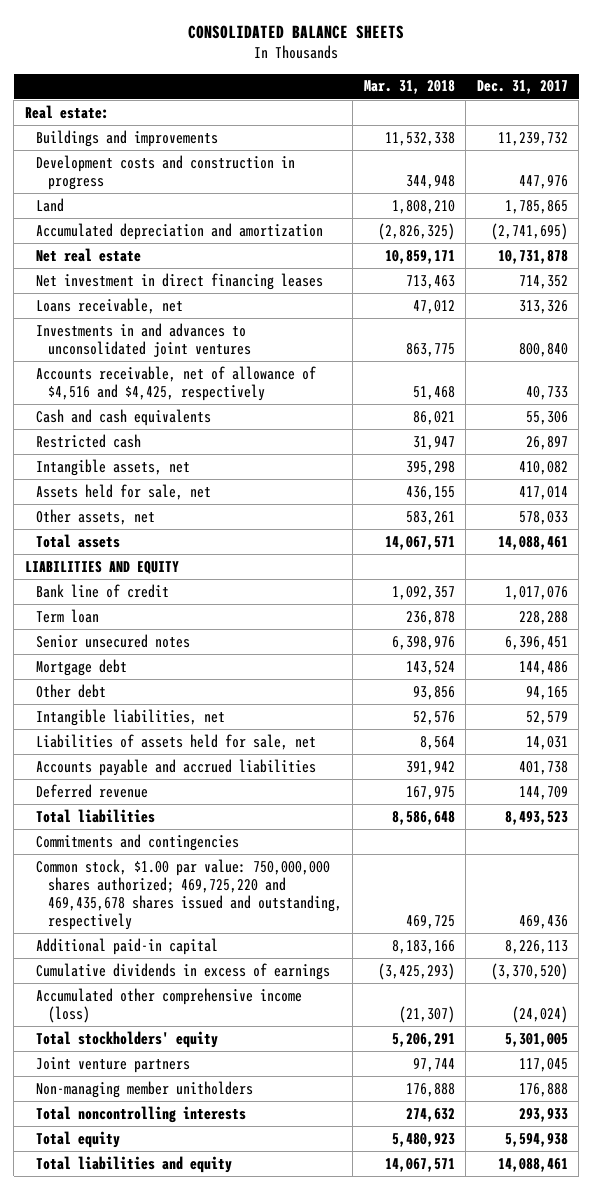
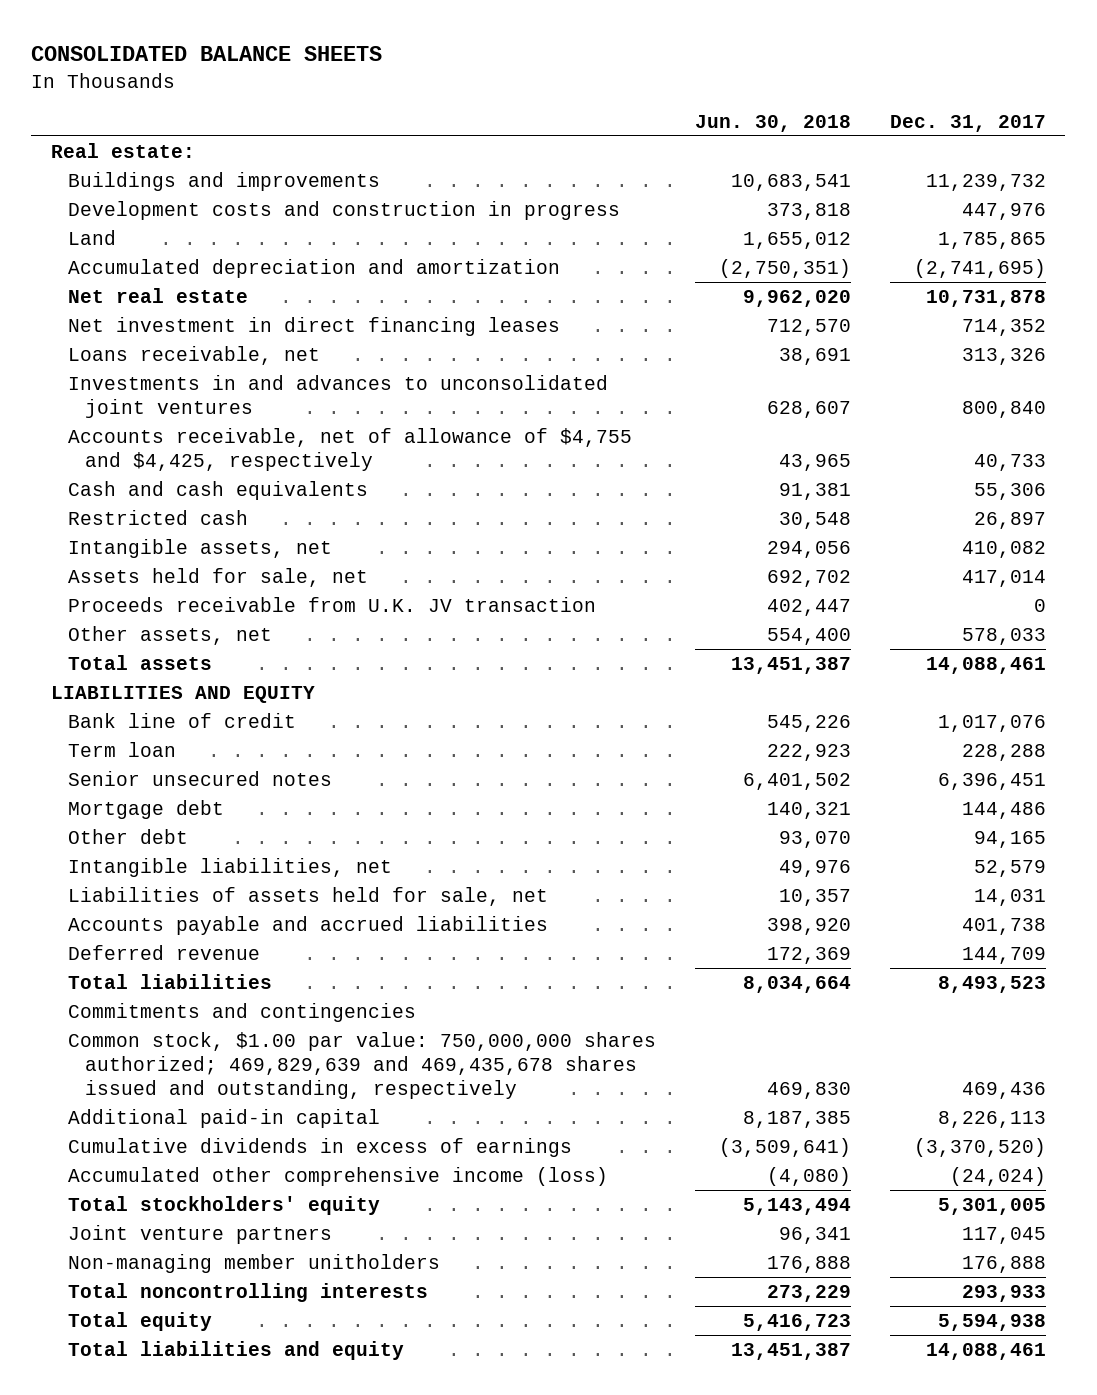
[363,80,455,95] Mar. 31, 2018 -> none
none -> [694,114,851,132] Jun. 30, 2018
[36,365,317,401] Accounts receivable, net of allowance of $4,516 and $4,425, respectively -> [68,427,633,471] Accounts receivable, net of allowance of $4,755 and $4,425, respectively
none -> [68,596,597,612] Proceeds receivable from U.K. JV transaction
[36,858,342,931] Common stock, $1.00 par value: 750,000,000 shares authorized; 469,725,220 and 469,435,678 shares issued and outstanding, respectively -> [68,1031,657,1100] Common stock, $1.00 par value: 750,000,000 shares authorized; 469,829,639 and 469,435,678 shares issued and outstanding, respectively

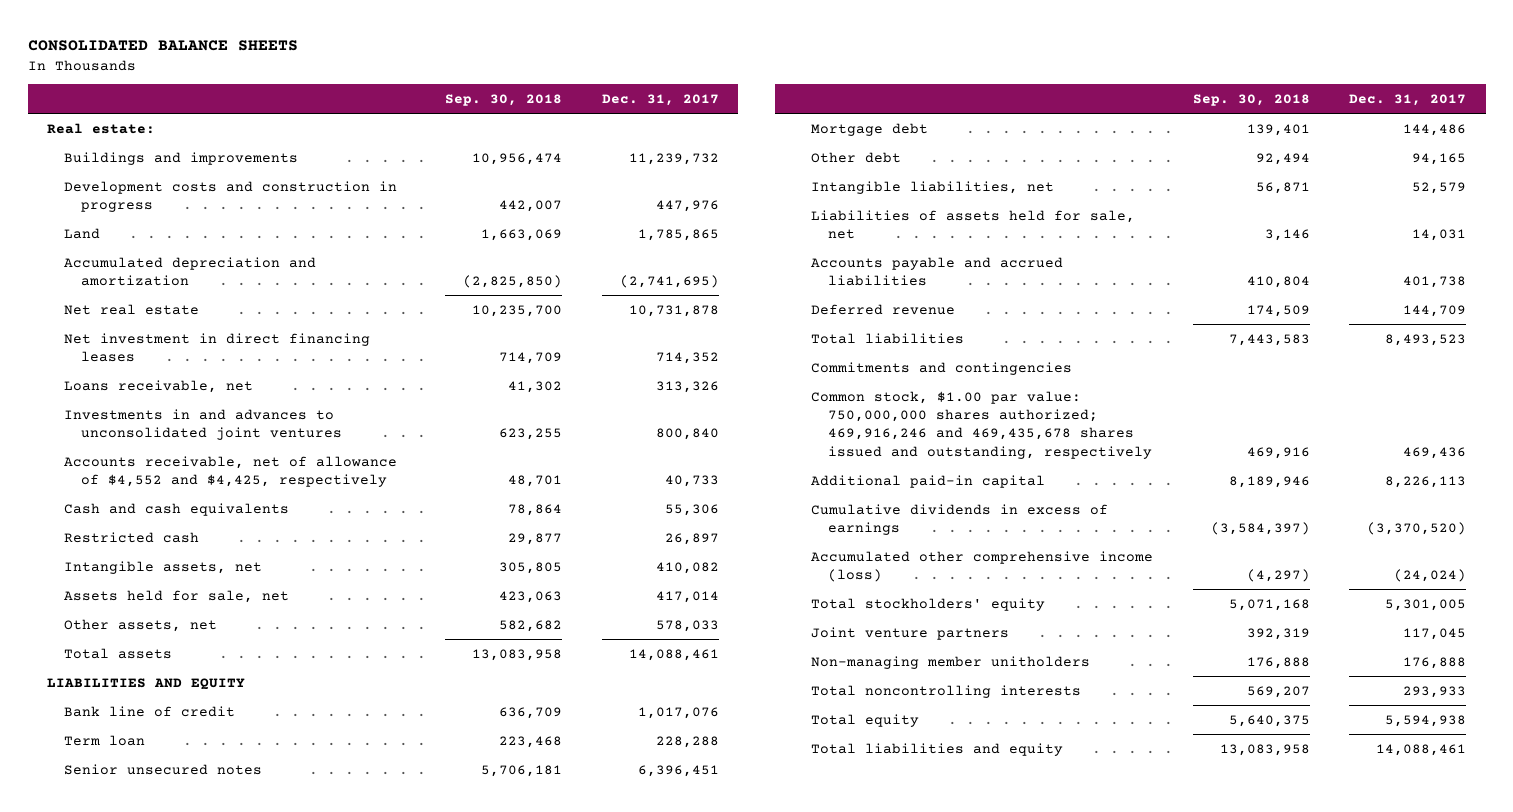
[694,114,851,132] Jun. 30, 2018 -> none
none -> [445,94,563,107] Sep. 30, 2018
[68,427,633,471] Accounts receivable, net of allowance of $4,755 and $4,425, respectively -> [64,455,398,488] Accounts receivable, net of allowance of $4,552 and $4,425, respectively
[68,596,597,612] Proceeds receivable from U.K. JV transaction -> none
[68,1031,657,1100] Common stock, $1.00 par value: 750,000,000 shares authorized; 469,829,639 and 469,435,678 shares issued and outstanding, respectively -> [811,390,1152,459] Common stock, $1.00 par value: 750,000,000 shares authorized; 469,916,246 and 469,435,678 shares issued and outstanding, respectively

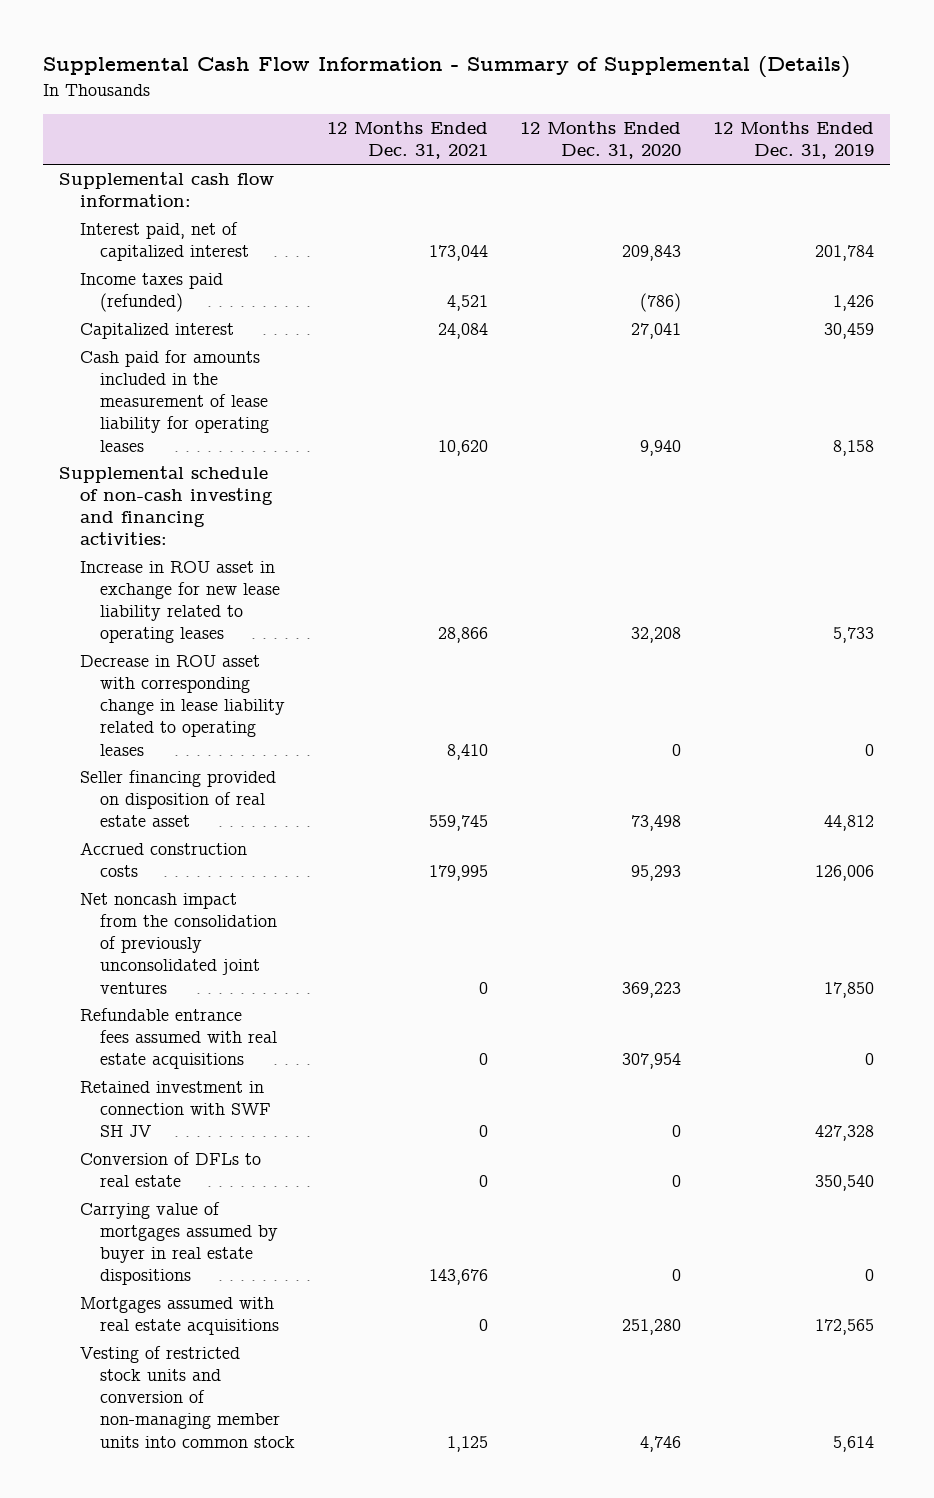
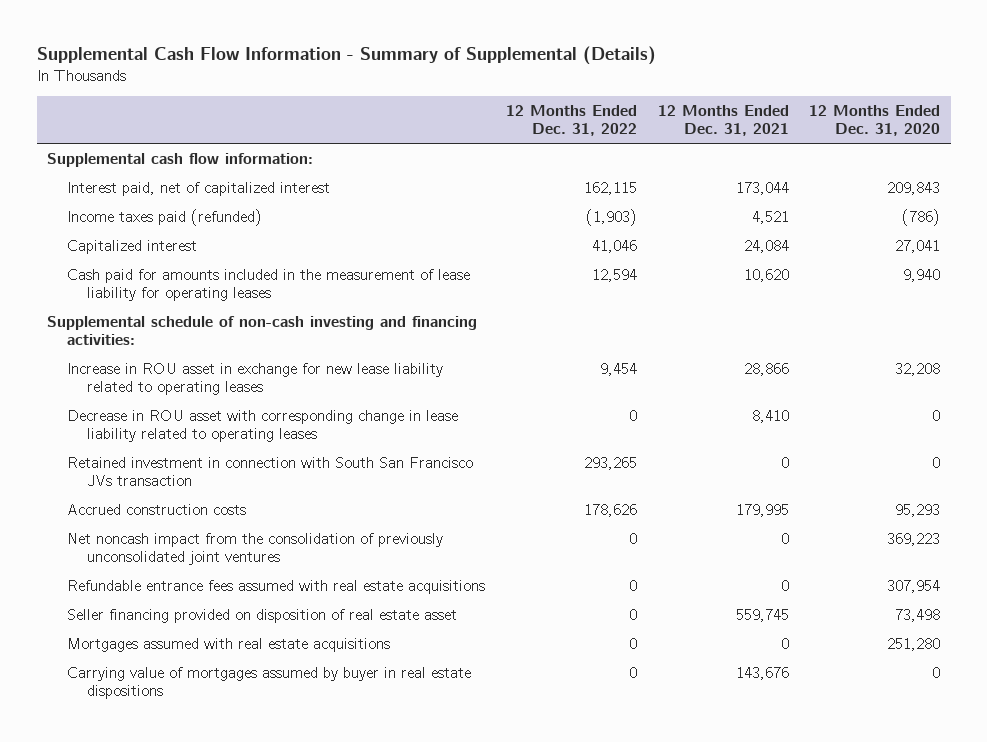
[713,121,875,160] 12 Months Ended Dec. 31, 2019 -> none
none -> [505,105,637,137] 12 Months Ended Dec. 31, 2022
none -> [67,456,474,486] Retained investment in connection with South San Francisco JVs transaction
[79,1081,272,1138] Retained investment in connection with SWF SH JV -> none
[79,1152,261,1188] Conversion of DFLs to real estate -> none
[79,770,276,828] Seller financing provided on disposition of real estate asset -> [67,608,458,623] Seller financing provided on disposition of real estate asset
[79,1346,296,1448] Vesting of restricted stock units and conversion of non-managing member units into common stock -> none
[79,1202,279,1286] Carrying value of mortgages assumed by buyer in real estate dispositions -> [67,666,472,699] Carrying value of mortgages assumed by buyer in real estate dispositions

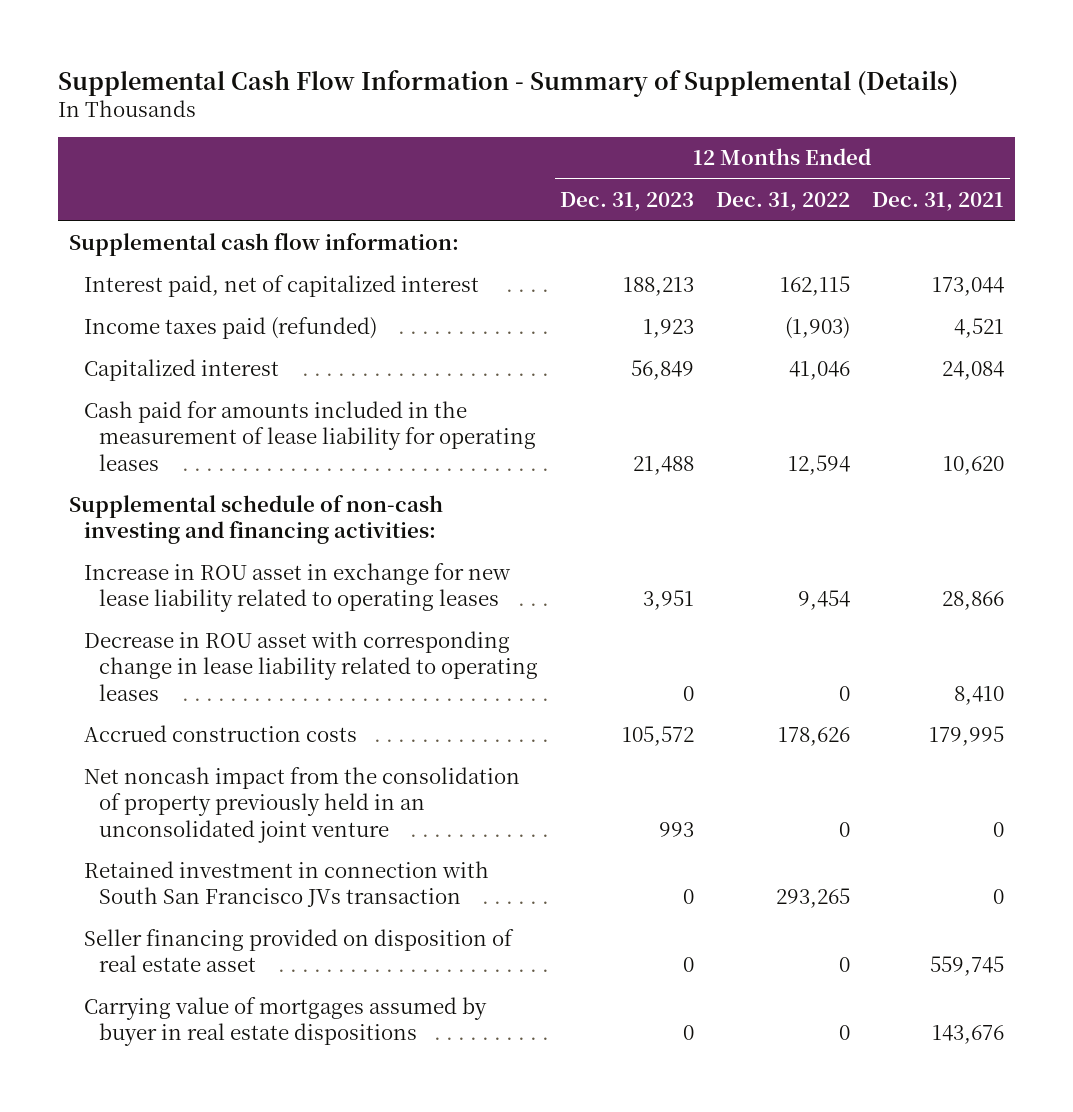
[809,105,941,137] 12 Months Ended Dec. 31, 2020 -> none
none -> [560,192,695,212] Dec. 31, 2023
[67,579,486,594] Refundable entrance fees assumed with real estate acquisitions -> none
[67,532,444,565] Net noncash impact from the consolidation of previously unconsolidated joint ventures -> [84,767,521,843] Net noncash impact from the consolidation of property previously held in an unconsolidated joint venture
[67,456,474,486] Retained investment in connection with South San Francisco JVs transaction -> [84,861,490,908] Retained investment in connection with South San Francisco JVs transaction
[67,637,391,652] Mortgages assumed with real estate acquisitions -> none

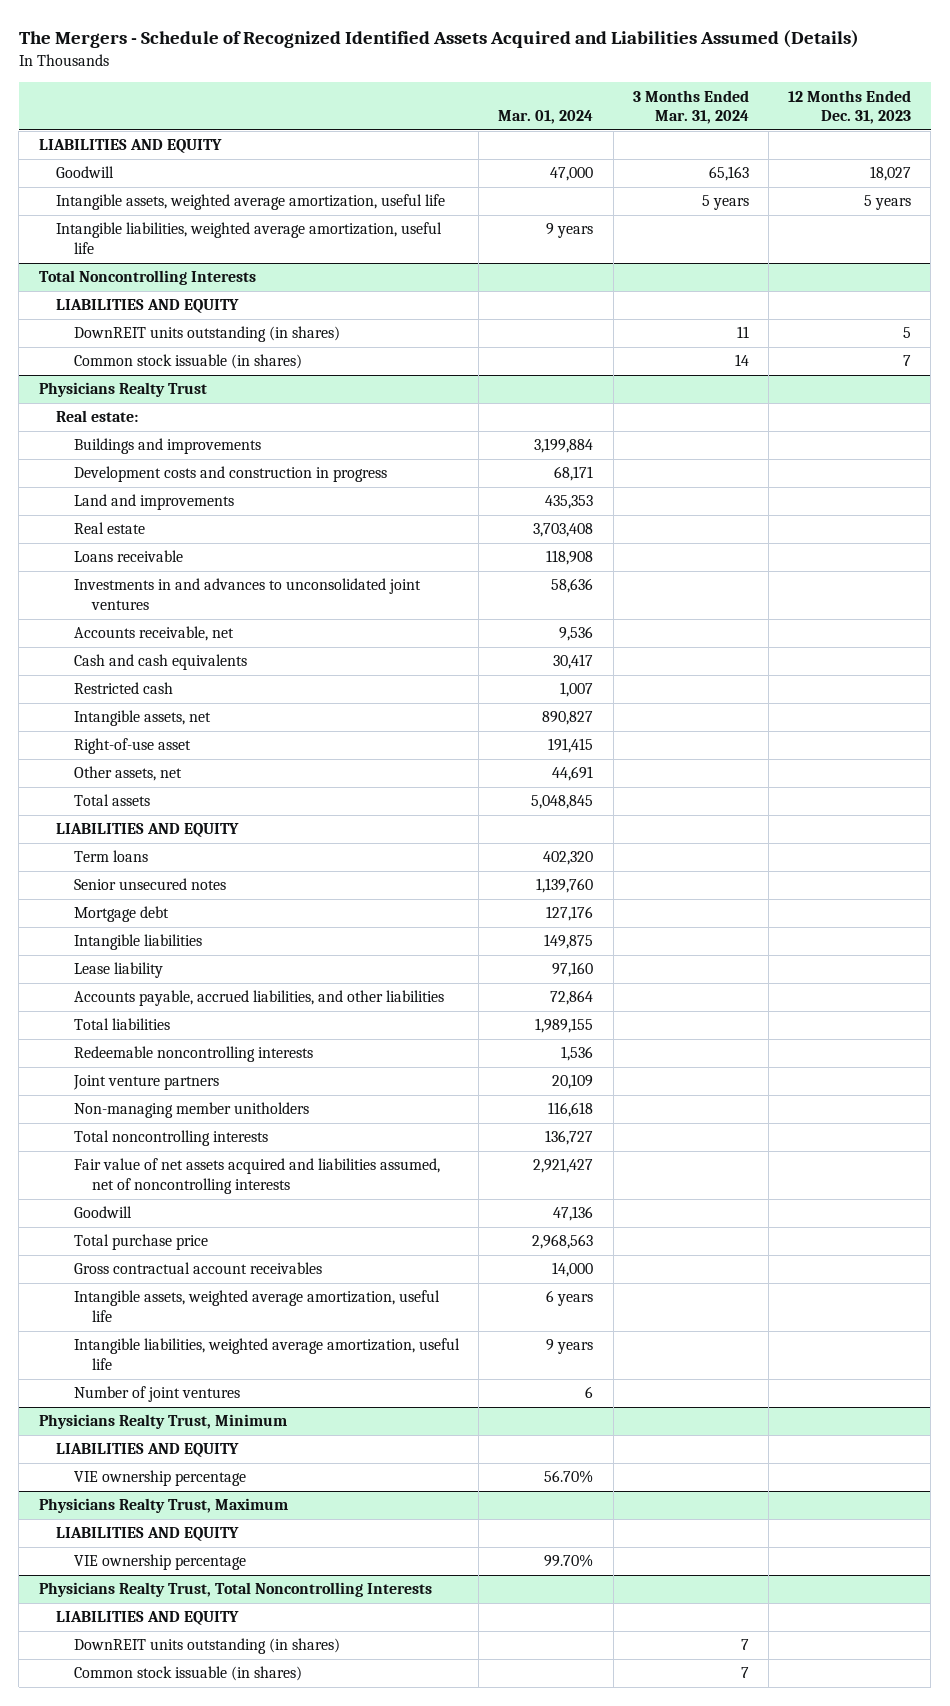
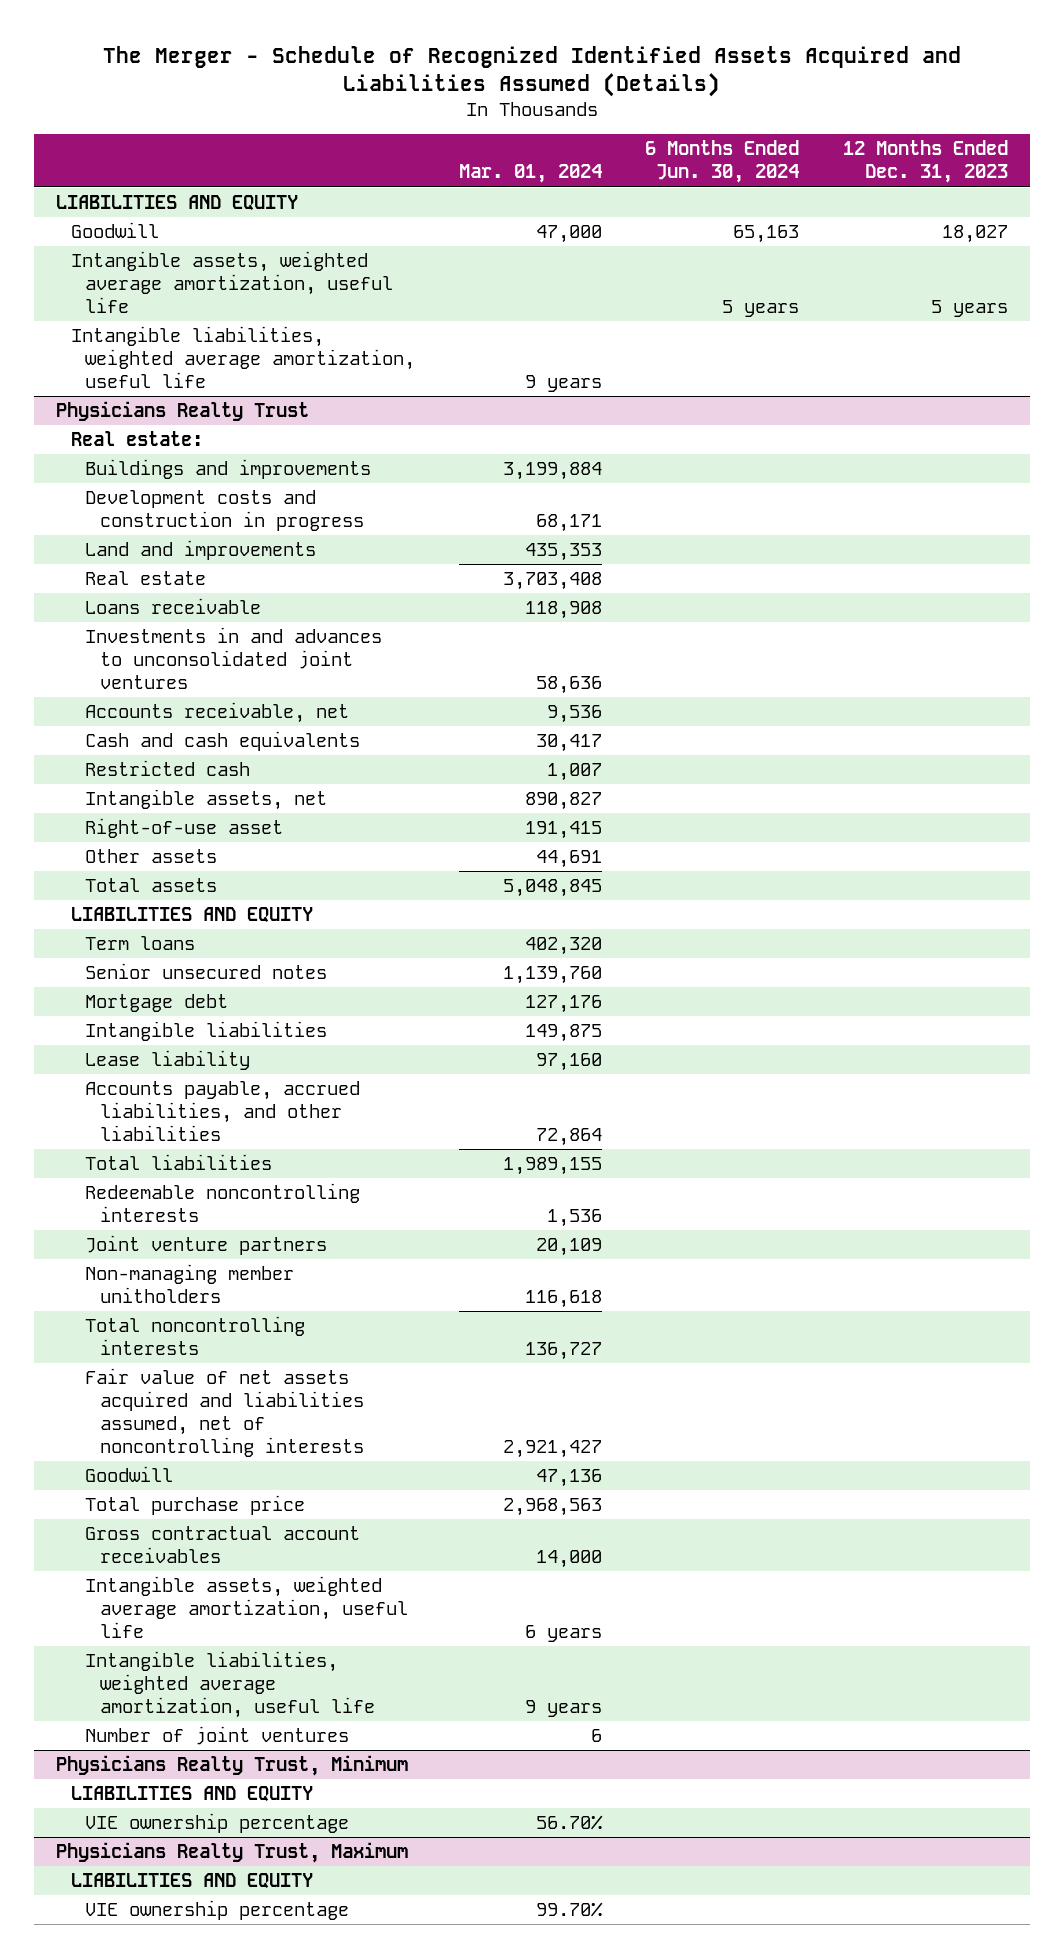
[18,30,859,49] The Mergers - Schedule of Recognized Identified Assets Acquired and Liabilities Assumed (Details) -> [102,45,961,98] The Merger - Schedule of Recognized Identified Assets Acquired and Liabilities Assumed (Details)
[632,89,749,125] 3 Months Ended Mar. 31, 2024 -> none
none -> [645,140,800,184] 6 Months Ended Jun. 30, 2024
[38,270,256,286] Total Noncontrolling Interests -> none
[56,299,240,314] LIABILITIES AND EQUITY -> none
[73,326,340,343] DownREIT units outstanding (in shares) -> none
[73,354,302,370] Common stock issuable (in shares) -> none
[73,766,182,782] Other assets, net -> [85,849,218,864] Other assets
[38,1582,432,1598] Physicians Realty Trust, Total Noncontrolling Interests -> none
[56,1611,240,1626] LIABILITIES AND EQUITY -> none
[73,1638,340,1655] DownREIT units outstanding (in shares) -> none
[73,1666,302,1682] Common stock issuable (in shares) -> none

